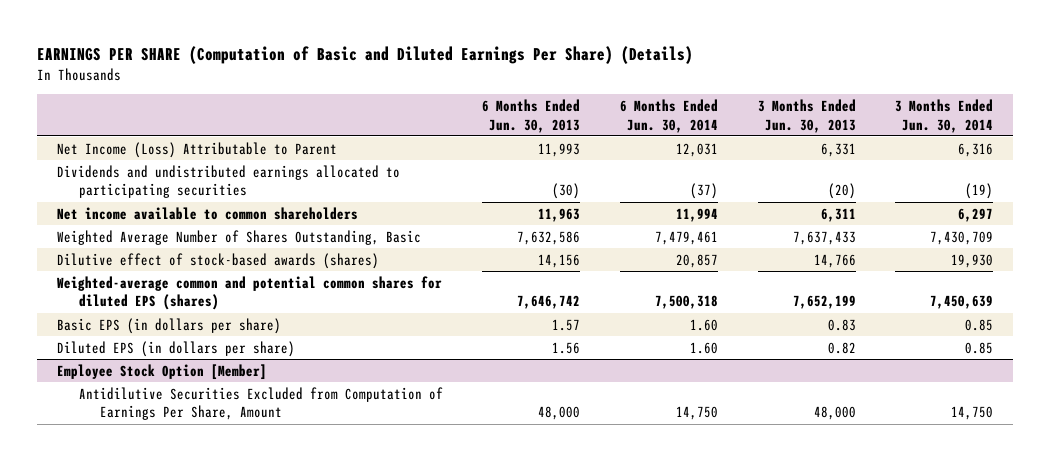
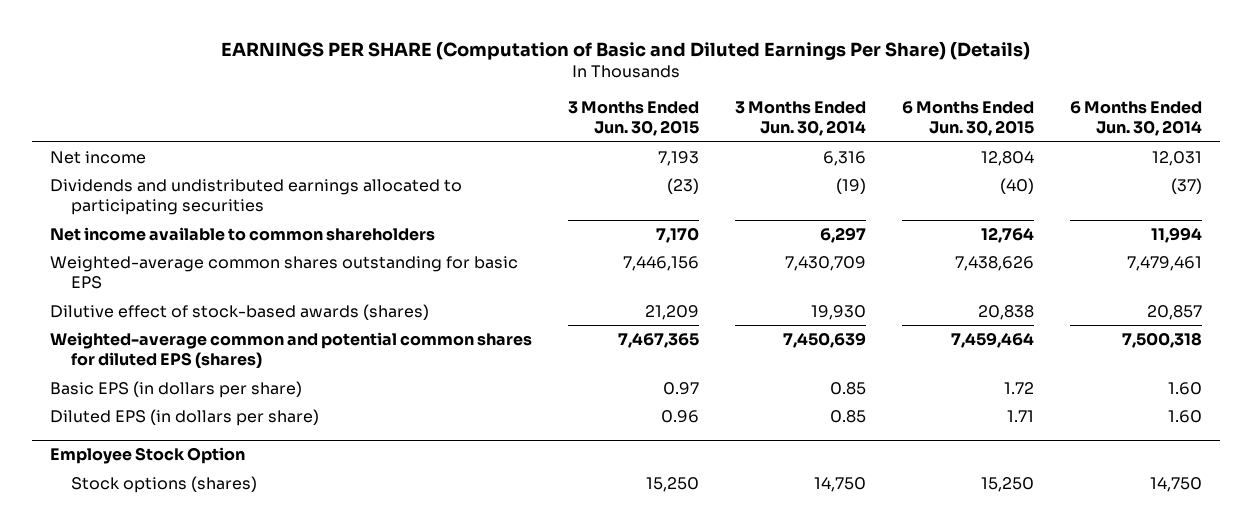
[482,98,581,133] 6 Months Ended Jun. 30, 2013 -> none
[757,98,856,133] 3 Months Ended Jun. 30, 2013 -> none
none -> [567,101,699,137] 3 Months Ended Jun. 30, 2015
none -> [901,101,1034,137] 6 Months Ended Jun. 30, 2015
[57,141,338,158] Net Income (Loss) Attributable to Parent -> [49,150,146,164] Net income
[57,229,422,245] Weighted Average Number of Shares Outstanding, Basic -> [49,255,518,290] Weighted-average common shares outstanding for basic EPS
[57,363,268,380] Employee Stock Option [Member] -> [49,447,245,465] Employee Stock Option
[78,386,443,421] Antidilutive Securities Excluded from Computation of Earnings Per Share, Amount -> [70,475,257,493] Stock options (shares)

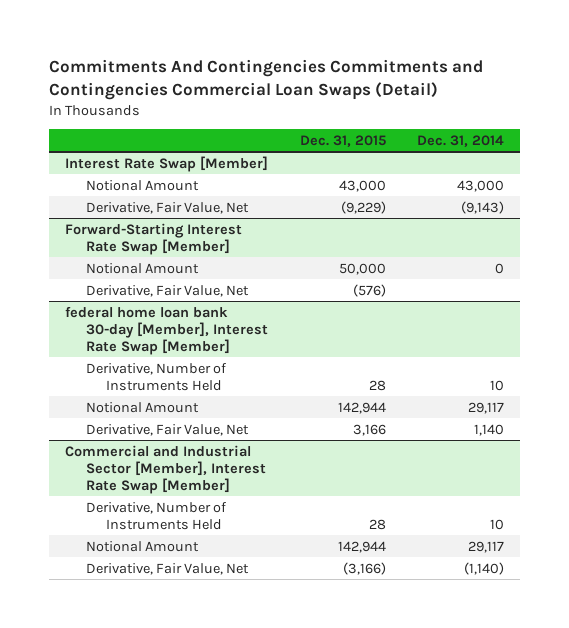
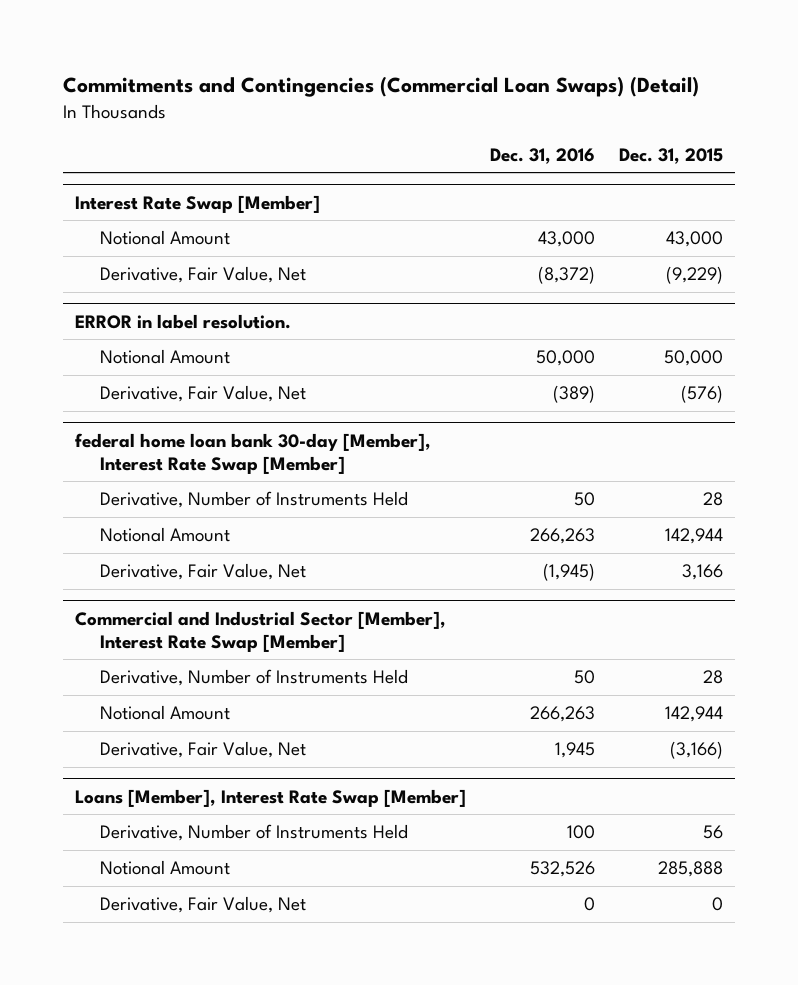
[49,58,484,100] Commitments And Contingencies Commitments and Contingencies Commercial Loan Swaps (Detail) -> [62,76,699,98] Commitments and Contingencies (Commercial Loan Swaps) (Detail)
[417,134,505,147] Dec. 31, 2014 -> none
none -> [489,147,595,164] Dec. 31, 2016
[64,222,242,255] Forward-Starting Interest Rate Swap [Member] -> [74,313,291,329] ERROR in label resolution.
none -> [74,788,466,807] Loans [Member], Interest Rate Swap [Member]
none -> [99,824,408,842] Derivative, Number of Instruments Held
none -> [99,860,230,876] Notional Amount
none -> [99,896,306,914] Derivative, Fair Value, Net

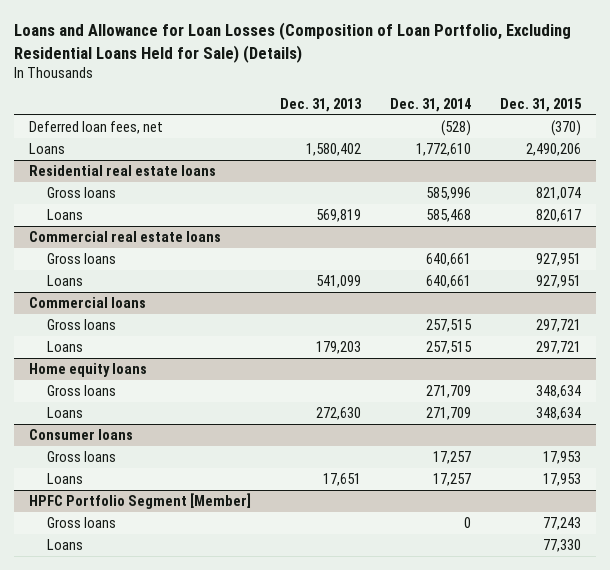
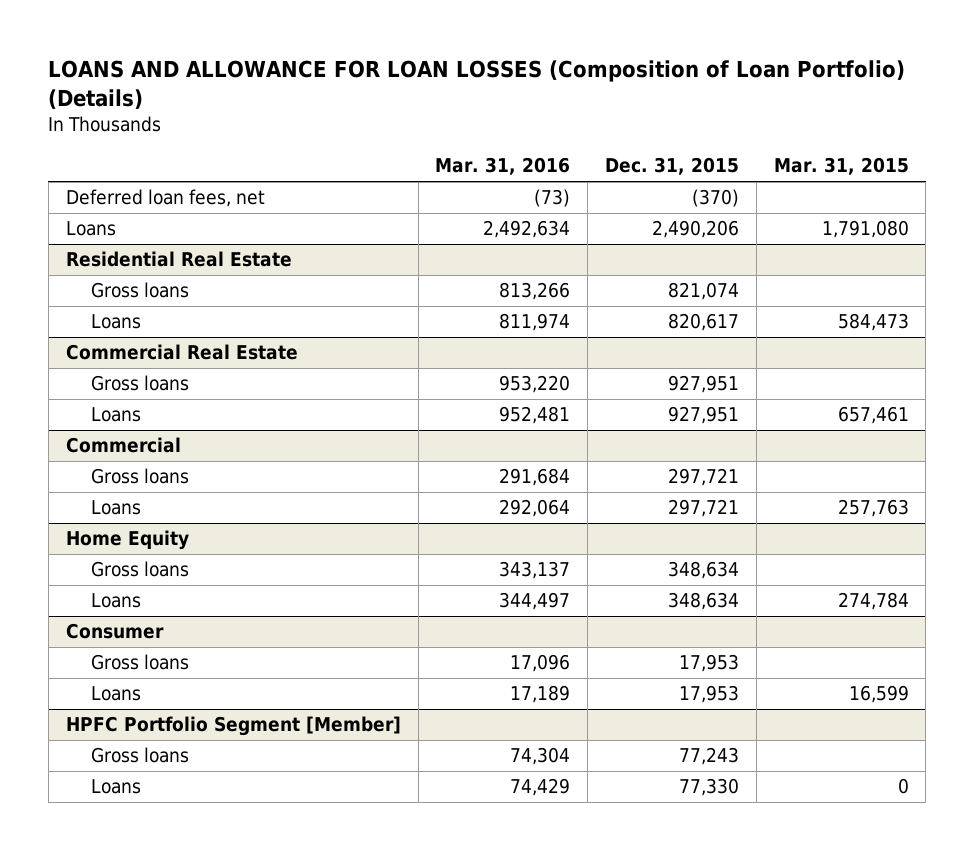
[14,22,572,63] Loans and Allowance for Loan Losses (Composition of Loan Portfolio, Excluding Residential Loans Held for Sale) (Details) -> [48,60,906,110] LOANS AND ALLOWANCE FOR LOAN LOSSES (Composition of Loan Portfolio) (Details)
[279,97,362,112] Dec. 31, 2013 -> none
[389,97,471,112] Dec. 31, 2014 -> none
none -> [435,157,571,176] Mar. 31, 2016
none -> [773,157,909,176] Mar. 31, 2015
[28,165,216,177] Residential real estate loans -> [65,251,292,268] Residential Real Estate
[28,231,221,243] Commercial real estate loans -> [65,344,298,361] Commercial Real Estate
[28,297,146,309] Commercial loans -> [65,437,181,454] Commercial
[28,363,147,378] Home equity loans -> [65,530,189,551] Home Equity
[28,429,133,441] Consumer loans -> [65,623,164,640] Consumer

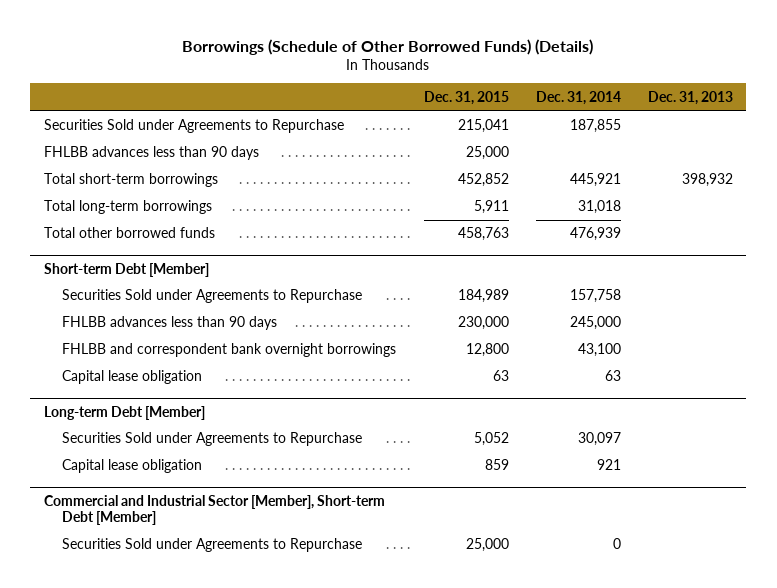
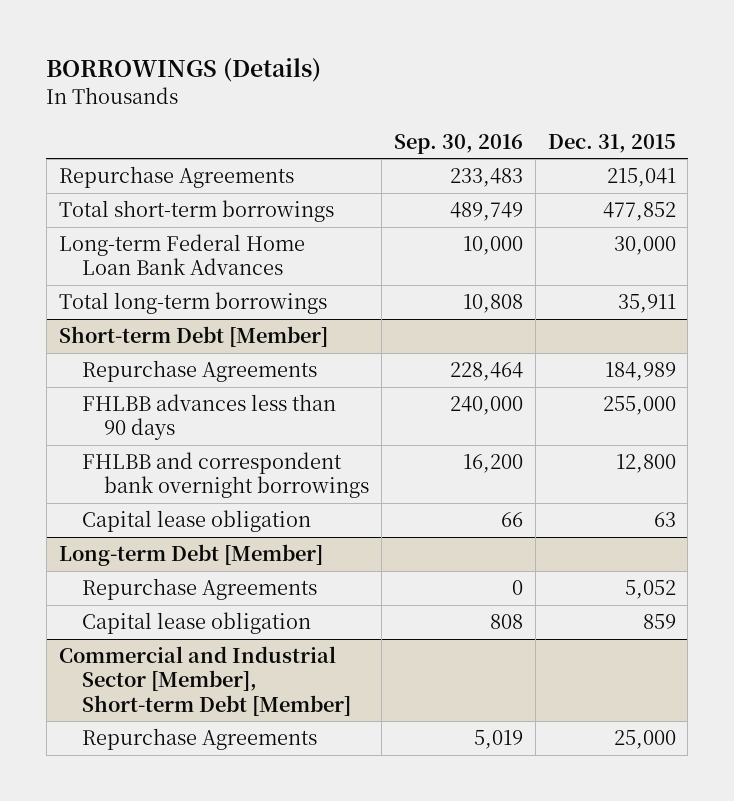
[182,38,594,55] Borrowings (Schedule of Other Borrowed Funds) (Details) -> [46,58,322,83] BORROWINGS (Details)
[535,90,621,105] Dec. 31, 2014 -> none
[647,90,733,105] Dec. 31, 2013 -> none
none -> [394,133,524,154] Sep. 30, 2016
[43,146,259,161] FHLBB advances less than 90 days -> none
[43,227,215,239] Total other borrowed funds -> none
[43,119,344,134] Securities Sold under Agreements to Repurchase -> [58,166,294,189] Repurchase Agreements
[457,173,509,188] 452,852 -> [602,202,676,222] 477,852
none -> [58,234,305,276] Long-term Federal Home Loan Bank Advances
[473,200,509,215] 5,911 -> [617,294,676,314] 35,911
[62,289,363,304] Securities Sold under Agreements to Repurchase -> [81,360,317,383] Repurchase Agreements
[457,316,509,331] 230,000 -> [602,396,676,416] 255,000
[62,432,363,447] Securities Sold under Agreements to Repurchase -> [81,578,317,601] Repurchase Agreements
[62,538,363,553] Securities Sold under Agreements to Repurchase -> [81,728,317,751] Repurchase Agreements

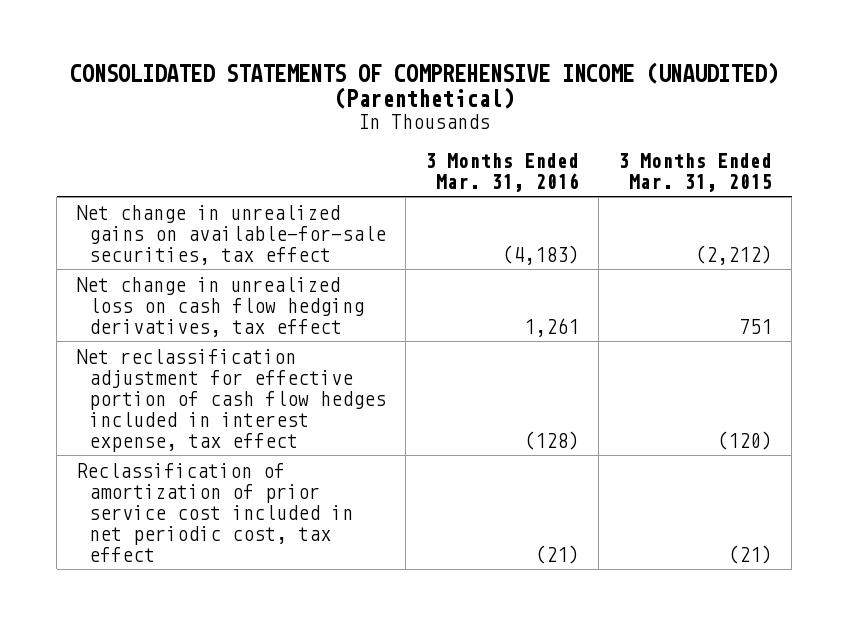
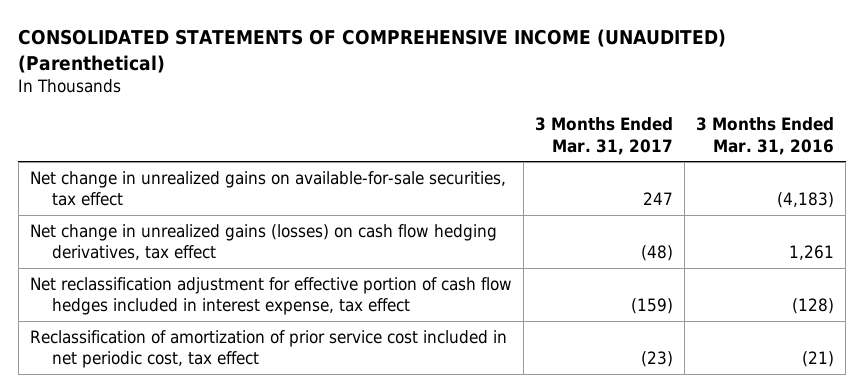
[618,152,773,192] 3 Months Ended Mar. 31, 2015 -> none
none -> [535,117,674,155] 3 Months Ended Mar. 31, 2017
[76,276,365,337] Net change in unrealized loss on cash flow hedging derivatives, tax effect -> [29,223,497,261] Net change in unrealized gains (losses) on cash flow hedging derivatives, tax effect

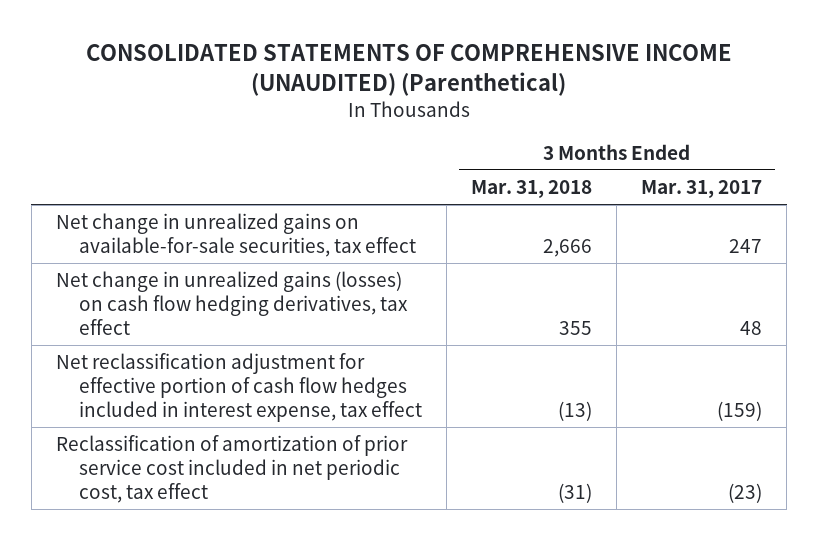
[696,117,835,155] 3 Months Ended Mar. 31, 2016 -> none
none -> [470,179,592,198] Mar. 31, 2018
[641,245,674,262] (48) -> [740,320,763,335] 48

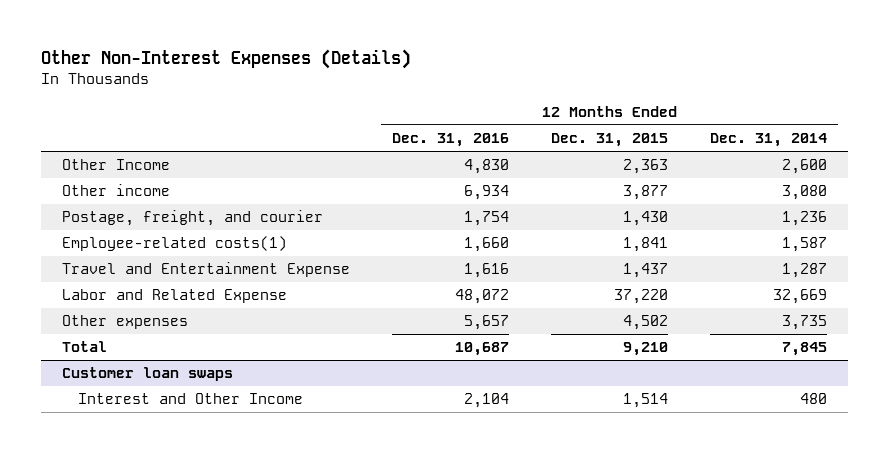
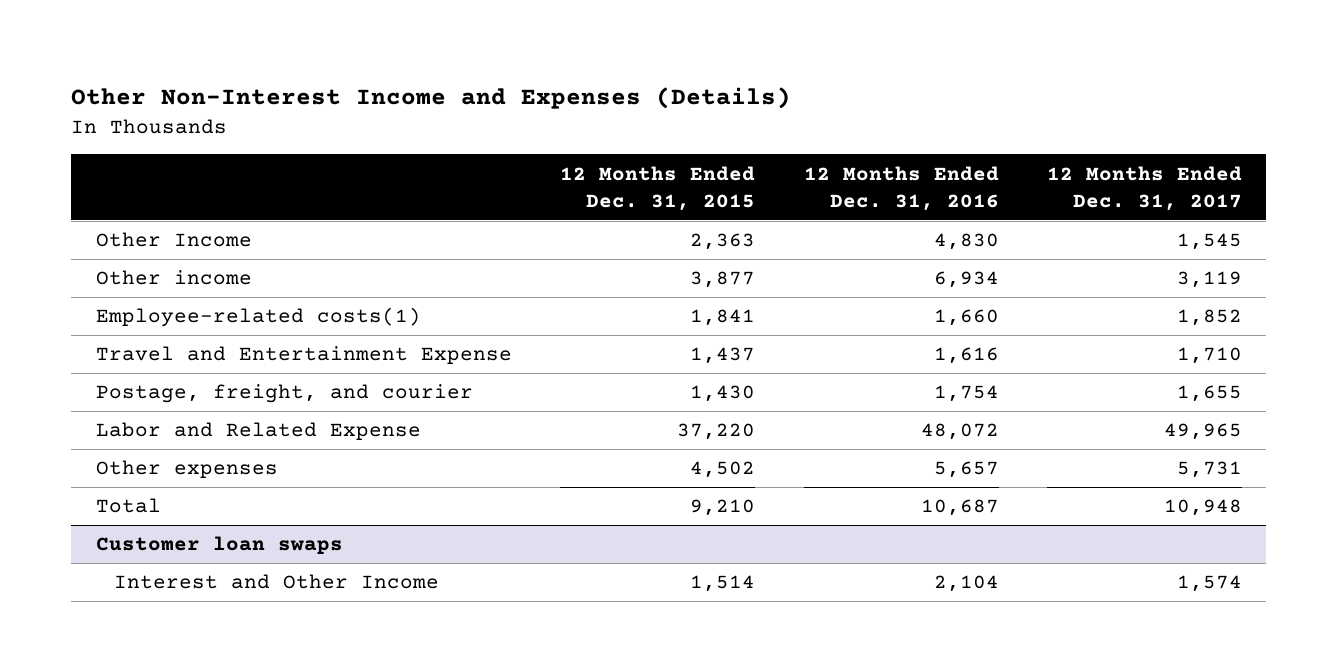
[40,48,411,69] Other Non-Interest Expenses (Details) -> [71,87,792,110] Other Non-Interest Income and Expenses (Details)
[710,133,828,148] Dec. 31, 2014 -> none
none -> [1047,165,1243,211] 12 Months Ended Dec. 31, 2017
[61,210,323,227] Postage, freight, and courier -> [95,384,473,404] Postage, freight, and courier

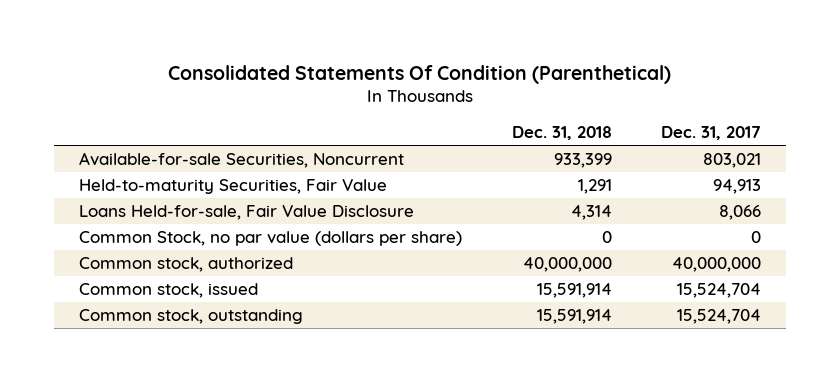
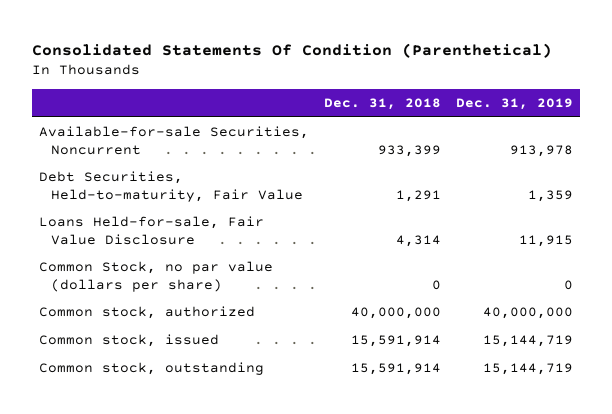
[661,126,762,141] Dec. 31, 2017 -> none
none -> [455,97,573,110] Dec. 31, 2019
[78,179,387,195] Held-to-maturity Securities, Fair Value -> [39,171,303,202] Debt Securities, Held-to-maturity, Fair Value

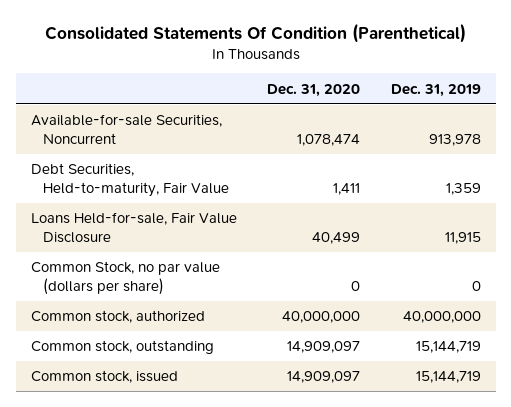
[324,97,442,110] Dec. 31, 2018 -> none
none -> [267,83,361,97] Dec. 31, 2020
[39,334,220,348] Common stock, issued -> [30,370,178,384] Common stock, issued

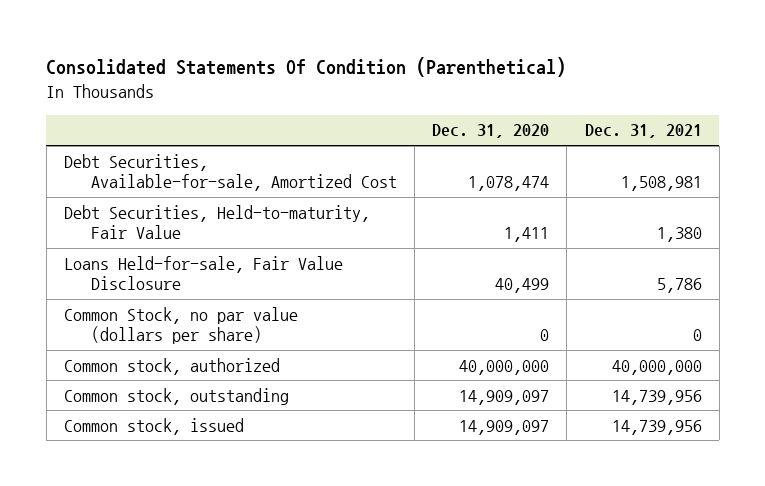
[390,83,481,97] Dec. 31, 2019 -> none
none -> [584,124,702,139] Dec. 31, 2021
[30,114,222,144] Available-for-sale Securities, Noncurrent -> [63,153,397,192] Debt Securities, Available-for-sale, Amortized Cost

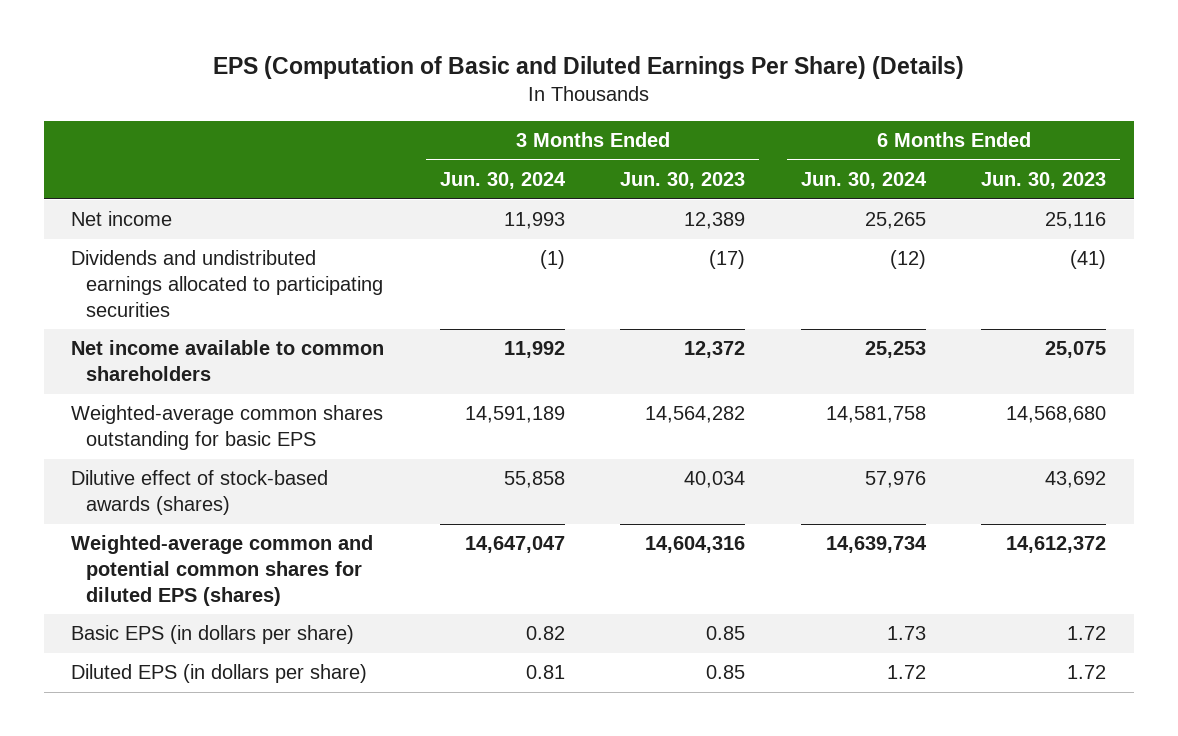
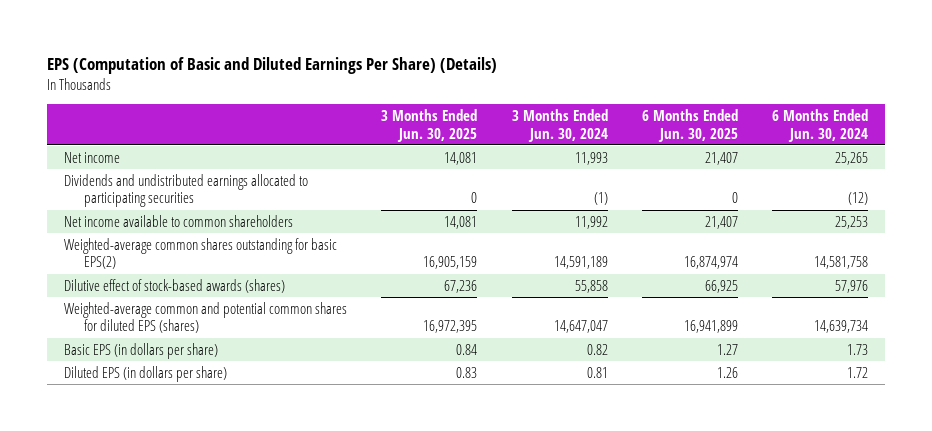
[620,172,746,190] Jun. 30, 2023 -> none
[981,172,1107,190] Jun. 30, 2023 -> none
none -> [381,108,478,142] 3 Months Ended Jun. 30, 2025
none -> [641,108,738,142] 6 Months Ended Jun. 30, 2025
[71,405,384,450] Weighted-average common shares outstanding for basic EPS -> [64,237,338,270] Weighted-average common shares outstanding for basic EPS(2)

